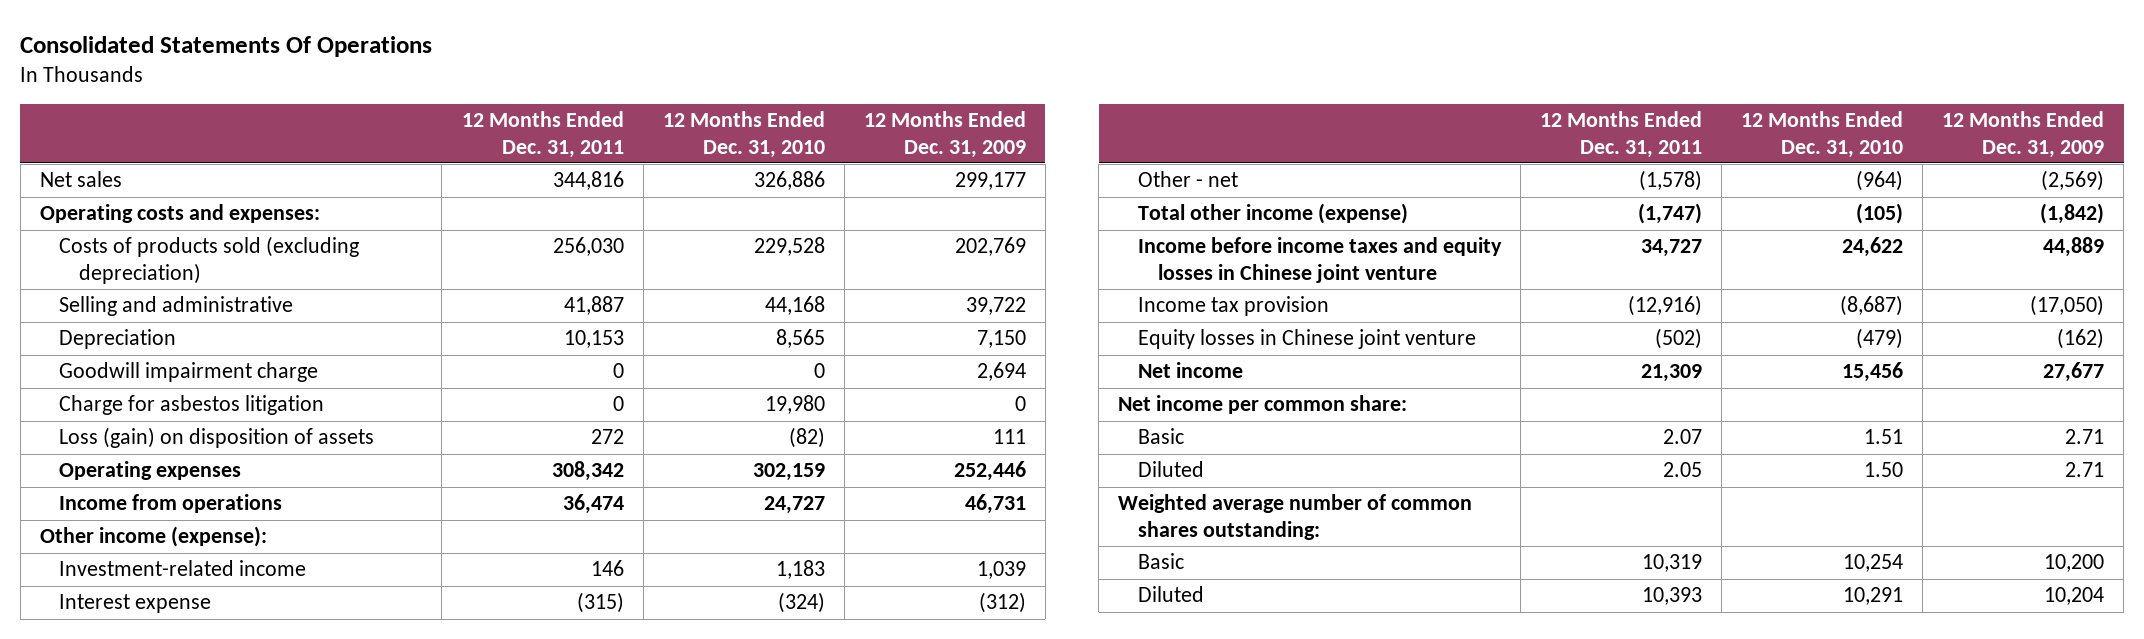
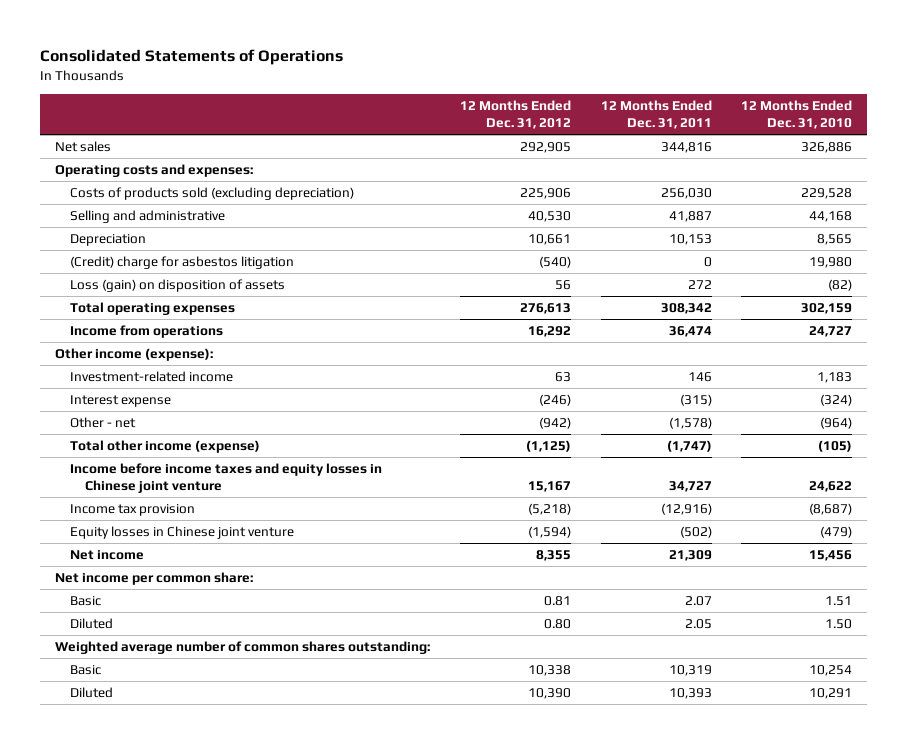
[20,36,433,58] Consolidated Statements Of Operations -> [39,49,343,66] Consolidated Statements of Operations
[863,110,1026,158] 12 Months Ended Dec. 31, 2009 -> none
none -> [459,99,571,129] 12 Months Ended Dec. 31, 2012
[59,362,319,383] Goodwill impairment charge -> none
[59,395,325,416] Charge for asbestos litigation -> [69,256,294,270] (Credit) charge for asbestos litigation
[59,461,242,481] Operating expenses -> [69,302,235,316] Total operating expenses

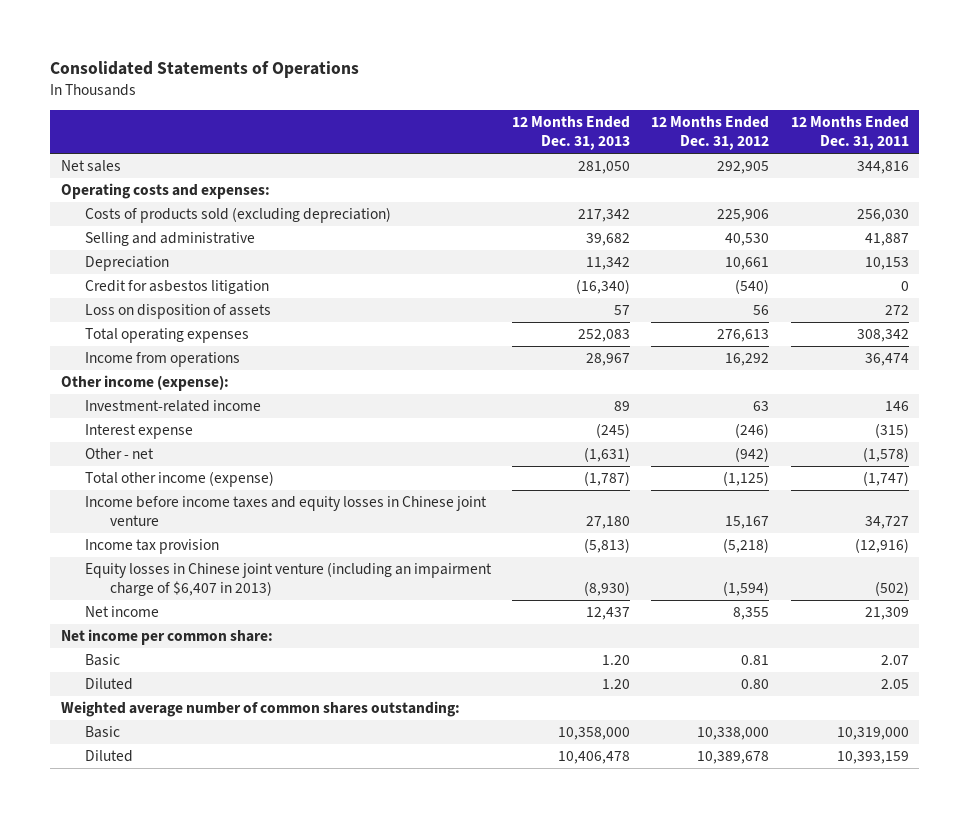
[741,99,853,129] 12 Months Ended Dec. 31, 2010 -> none
none -> [512,116,631,151] 12 Months Ended Dec. 31, 2013
[69,256,294,270] (Credit) charge for asbestos litigation -> [85,280,270,295] Credit for asbestos litigation
[69,279,285,293] Loss (gain) on disposition of assets -> [85,304,272,320] Loss on disposition of assets
[69,526,294,540] Equity losses in Chinese joint venture -> [85,562,493,597] Equity losses in Chinese joint venture (including an impairment charge of $6,407 in 2013)
[527,665,571,677] 10,338 -> [697,727,770,741] 10,338,000
[668,665,712,677] 10,319 -> [836,727,909,741] 10,319,000
[527,688,571,700] 10,390 -> [697,751,770,765] 10,389,678
[668,688,712,700] 10,393 -> [836,751,909,765] 10,393,159

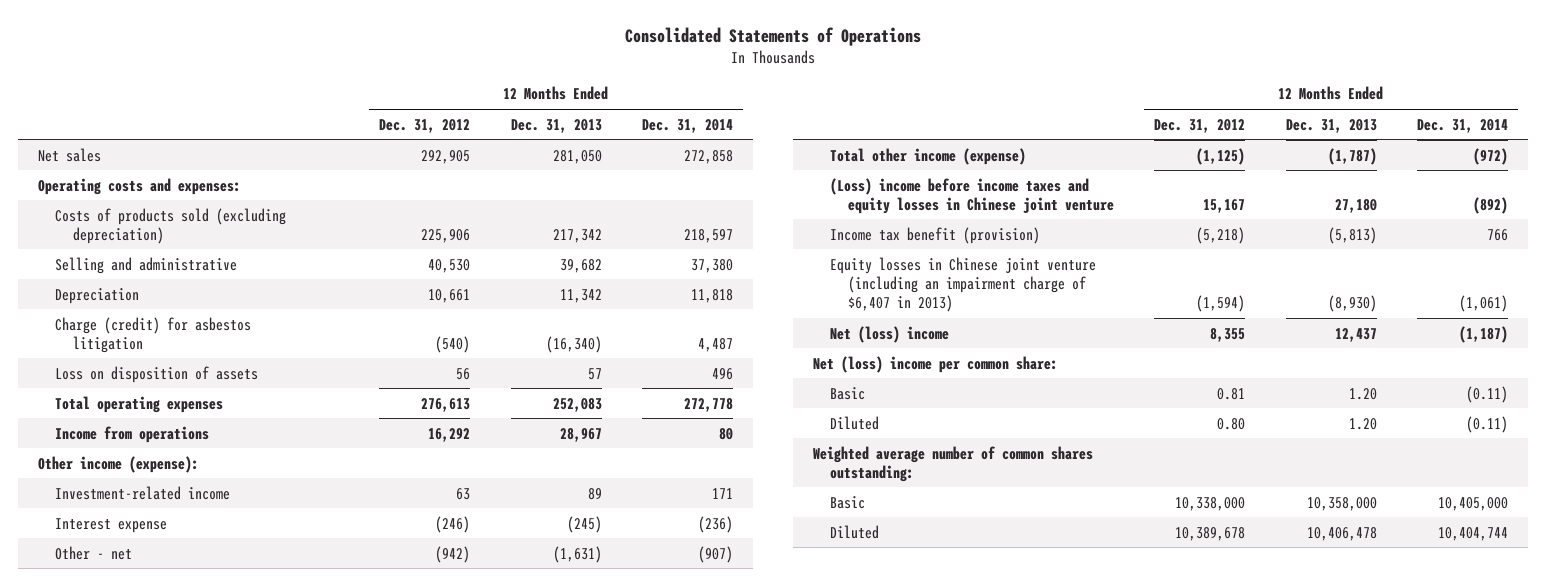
[790,116,909,151] 12 Months Ended Dec. 31, 2011 -> none
none -> [642,118,734,133] Dec. 31, 2014
[85,280,270,295] Credit for asbestos litigation -> [55,316,252,353] Charge (credit) for asbestos litigation
[85,496,488,527] Income before income taxes and equity losses in Chinese joint venture -> [830,177,1114,214] (Loss) income before income taxes and equity losses in Chinese joint venture
[85,539,220,555] Income tax provision -> [830,226,1041,244] Income tax benefit (provision)
[85,606,160,618] Net income -> [830,325,950,343] Net (loss) income
[60,629,273,646] Net income per common share: -> [812,355,1058,373] Net (loss) income per common share:

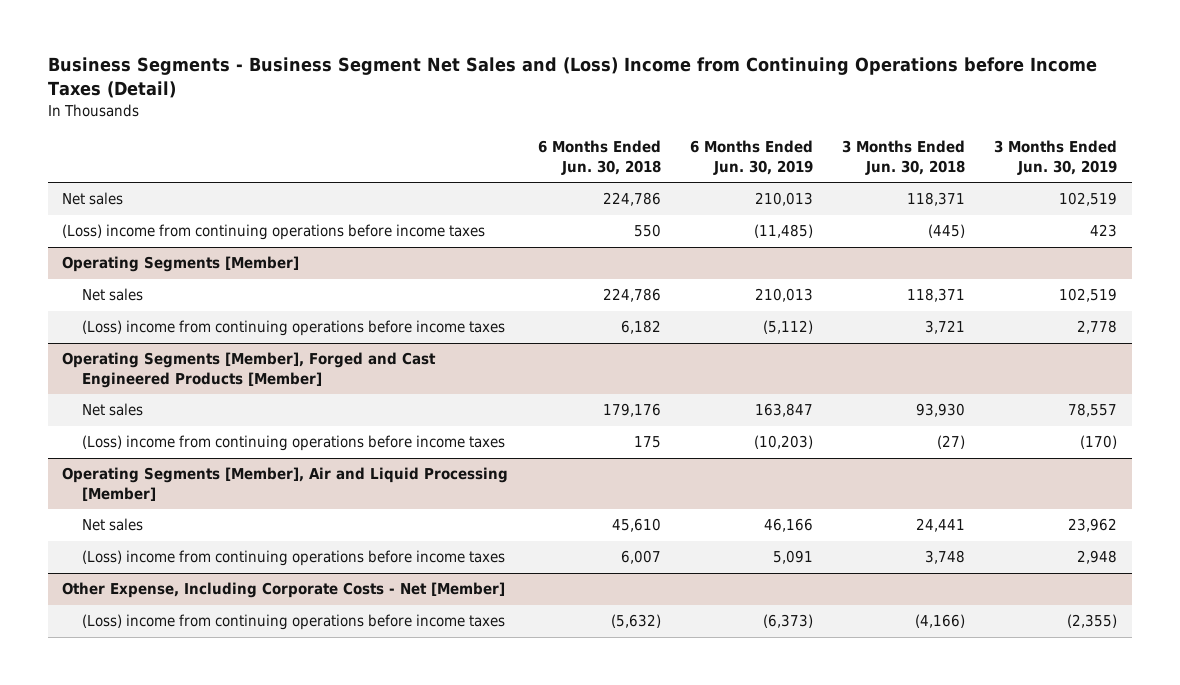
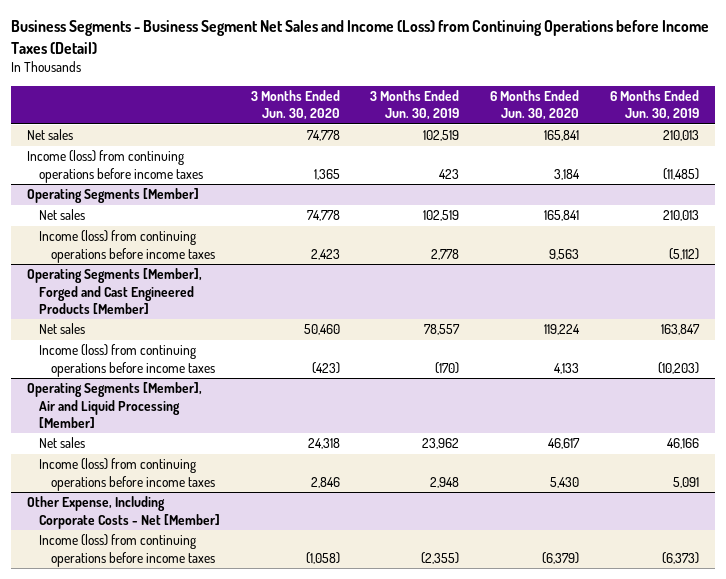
[47,57,1097,99] Business Segments - Business Segment Net Sales and (Loss) Income from Continuing Operations before Income Taxes (Detail) -> [11,20,710,54] Business Segments - Business Segment Net Sales and Income (Loss) from Continuing Operations before Income Taxes (Detail)
[537,140,661,176] 6 Months Ended Jun. 30, 2018 -> none
[842,140,966,176] 3 Months Ended Jun. 30, 2018 -> none
none -> [250,90,340,121] 3 Months Ended Jun. 30, 2020
none -> [490,90,580,121] 6 Months Ended Jun. 30, 2020
[62,224,486,241] (Loss) income from continuing operations before income taxes -> [26,150,203,183] Income (loss) from continuing operations before income taxes
[81,320,505,337] (Loss) income from continuing operations before income taxes -> [38,230,215,263] Income (loss) from continuing operations before income taxes
[81,435,505,452] (Loss) income from continuing operations before income taxes -> [38,344,215,377] Income (loss) from continuing operations before income taxes
[81,550,505,567] (Loss) income from continuing operations before income taxes -> [38,458,215,491] Income (loss) from continuing operations before income taxes
[81,614,505,631] (Loss) income from continuing operations before income taxes -> [38,534,215,567] Income (loss) from continuing operations before income taxes

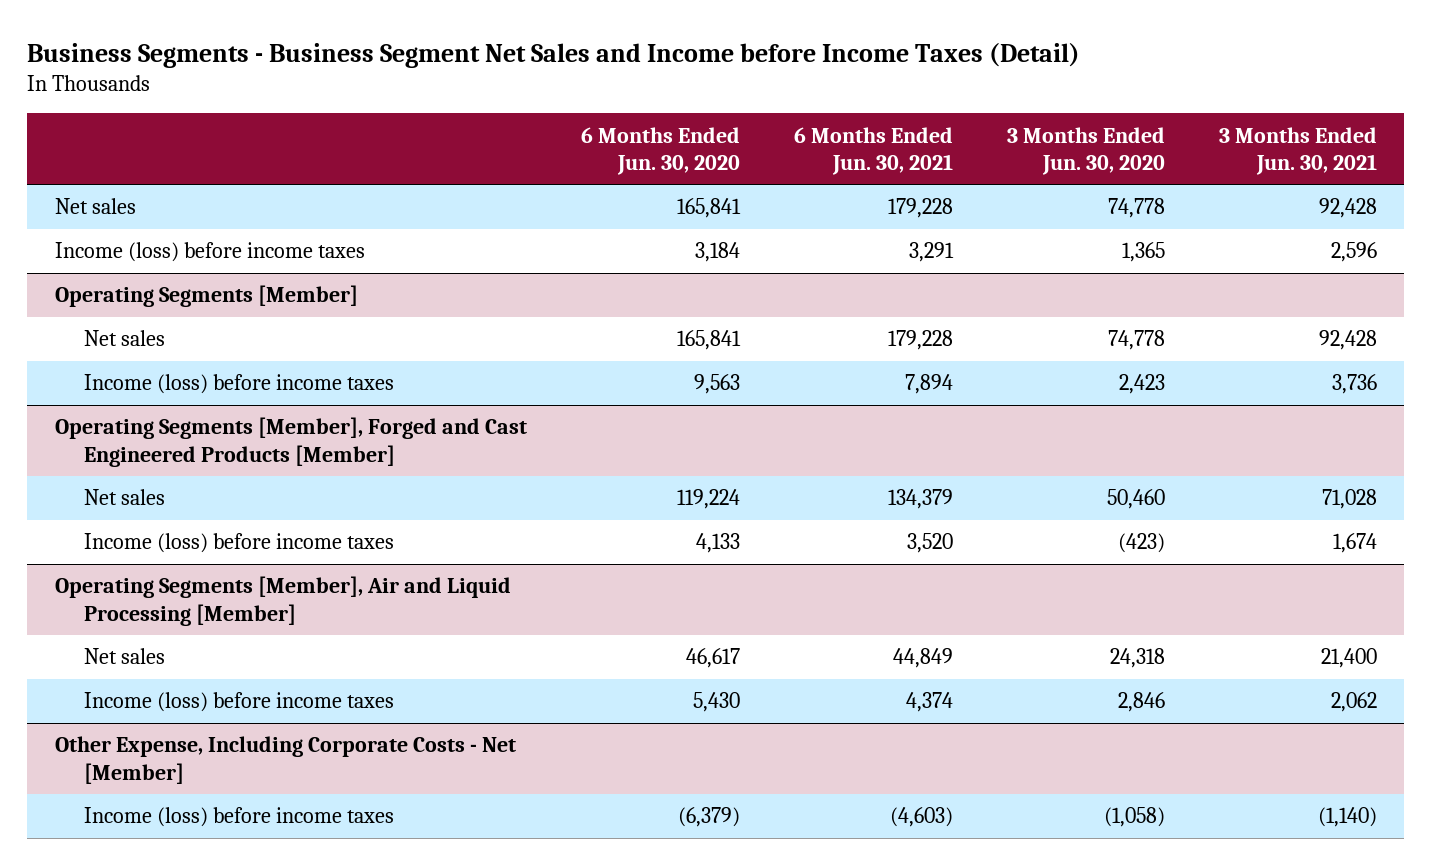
[11,20,710,54] Business Segments - Business Segment Net Sales and Income (Loss) from Continuing Operations before Income Taxes (Detail) -> [27,42,1081,68] Business Segments - Business Segment Net Sales and Income before Income Taxes (Detail)
[370,90,460,121] 3 Months Ended Jun. 30, 2019 -> none
[610,90,700,121] 6 Months Ended Jun. 30, 2019 -> none
none -> [793,126,953,176] 6 Months Ended Jun. 30, 2021
none -> [1218,126,1377,176] 3 Months Ended Jun. 30, 2021
[26,150,203,183] Income (loss) from continuing operations before income taxes -> [54,242,365,263] Income (loss) before income taxes
[38,230,215,263] Income (loss) from continuing operations before income taxes -> [83,374,394,395] Income (loss) before income taxes
[38,344,215,377] Income (loss) from continuing operations before income taxes -> [83,533,394,554] Income (loss) before income taxes
[38,458,215,491] Income (loss) from continuing operations before income taxes -> [83,692,394,713] Income (loss) before income taxes
[38,534,215,567] Income (loss) from continuing operations before income taxes -> [83,807,394,828] Income (loss) before income taxes

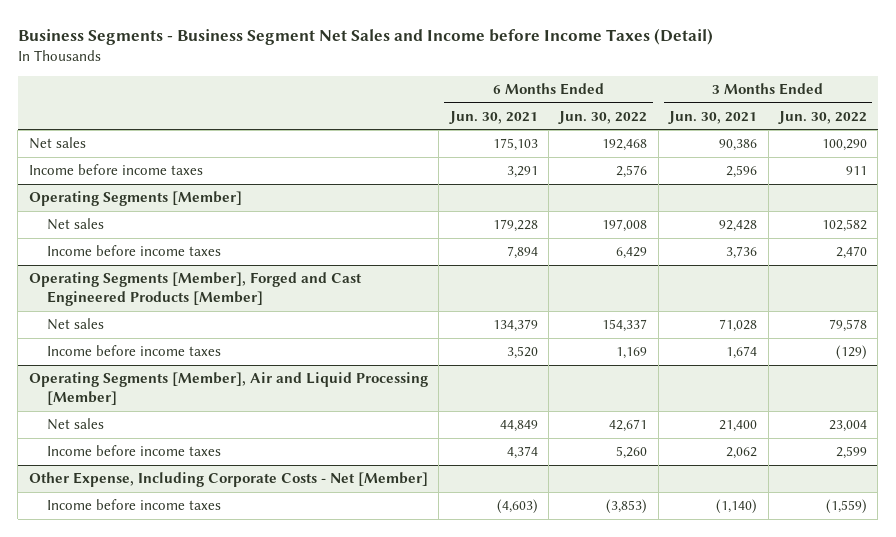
[580,126,740,176] 6 Months Ended Jun. 30, 2020 -> none
[1006,126,1165,176] 3 Months Ended Jun. 30, 2020 -> none
none -> [558,110,648,124] Jun. 30, 2022
none -> [778,110,868,124] Jun. 30, 2022
[887,198,953,219] 179,228 -> [492,138,538,152] 175,103
[1318,198,1377,219] 92,428 -> [719,139,758,152] 90,386
[54,242,365,263] Income (loss) before income taxes -> [28,164,203,176] Income before income taxes
[83,374,394,395] Income (loss) before income taxes -> [46,245,221,257] Income before income taxes
[83,533,394,554] Income (loss) before income taxes -> [46,345,221,357] Income before income taxes
[83,692,394,713] Income (loss) before income taxes -> [46,445,221,457] Income before income taxes
[83,807,394,828] Income (loss) before income taxes -> [46,499,221,511] Income before income taxes

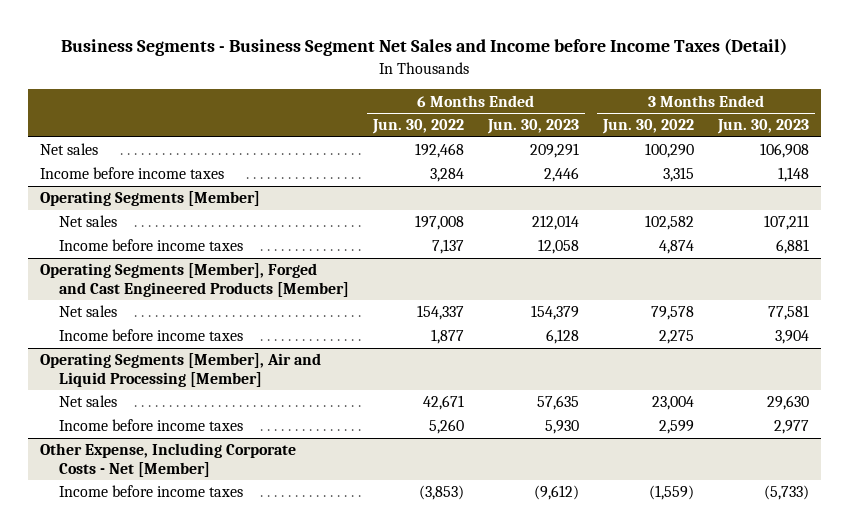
[448,110,538,124] Jun. 30, 2021 -> none
[668,110,758,124] Jun. 30, 2021 -> none
none -> [486,119,579,135] Jun. 30, 2023
none -> [716,119,809,135] Jun. 30, 2023
[616,165,648,179] 2,576 -> [429,168,464,183] 3,284
[846,166,868,176] 911 -> [662,167,694,183] 3,315
[616,247,648,260] 6,429 -> [431,239,464,255] 7,137
[836,246,868,260] 2,470 -> [658,240,694,255] 4,874
[616,347,648,360] 1,169 -> [430,329,464,345] 1,877
[836,345,868,361] (129) -> [658,330,694,345] 2,275

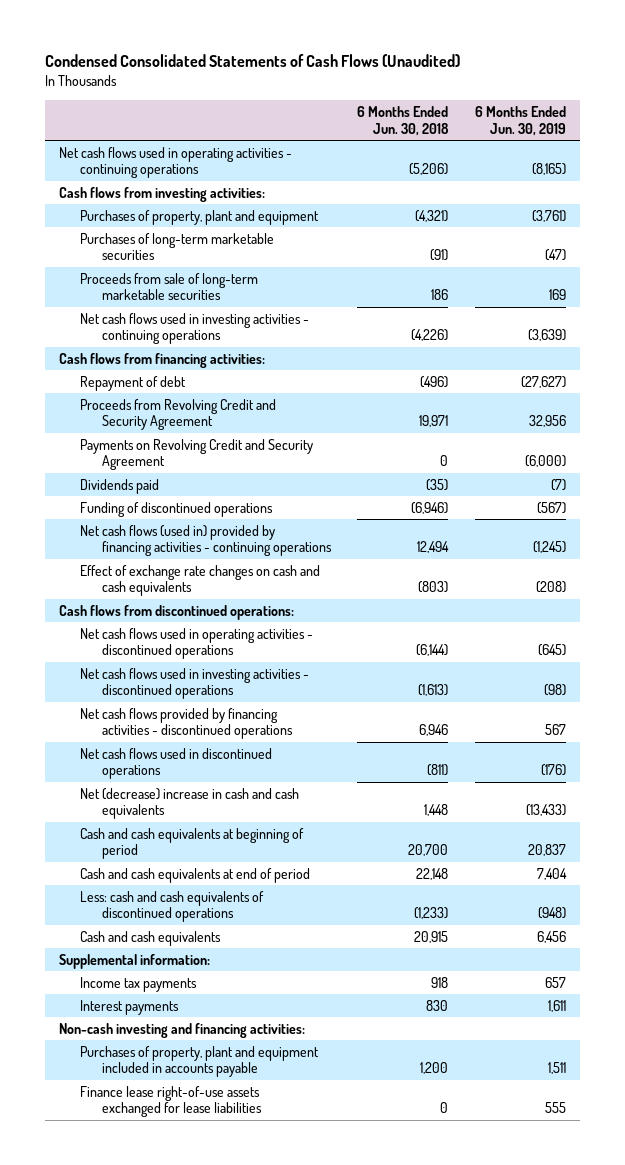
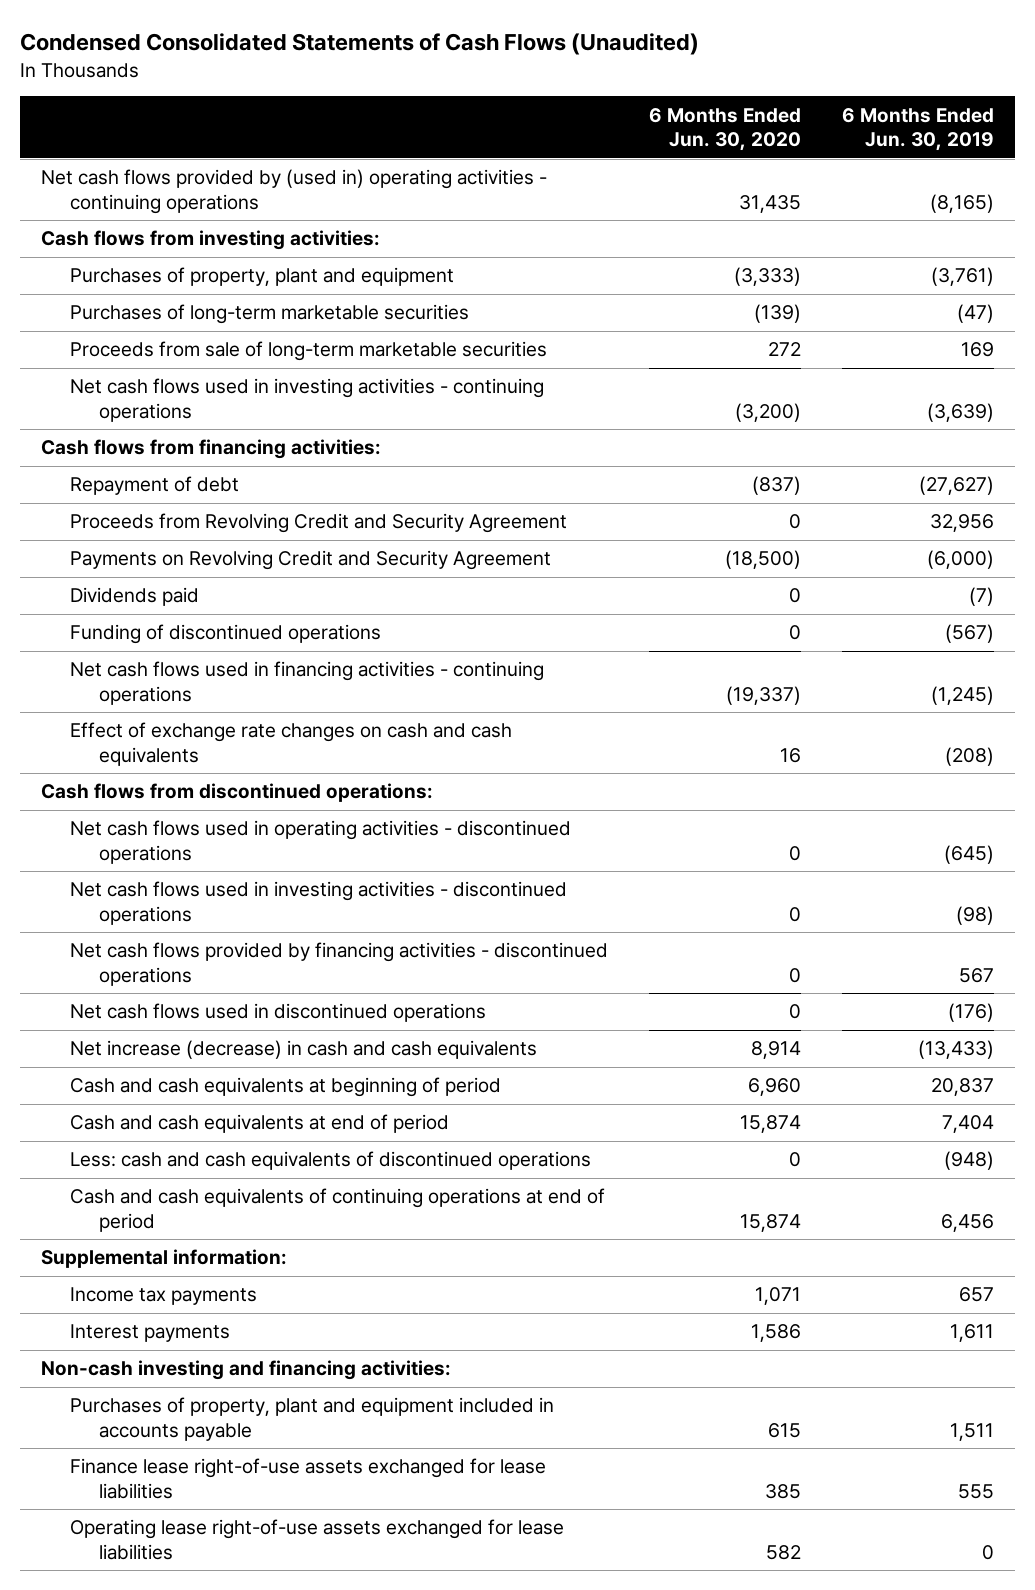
[357,106,450,136] 6 Months Ended Jun. 30, 2018 -> none
none -> [648,107,801,152] 6 Months Ended Jun. 30, 2020
[58,146,292,179] Net cash flows used in operating activities - continuing operations -> [40,169,547,215] Net cash flows provided by (used in) operating activities - continuing operations
[80,524,332,557] Net cash flows (used in) provided by financing activities - continuing operations -> [69,661,544,706] Net cash flows used in financing activities - continuing operations
[80,787,300,820] Net (decrease) increase in cash and cash equivalents -> [69,1040,537,1060] Net increase (decrease) in cash and cash equivalents
[80,930,222,946] Cash and cash equivalents -> [69,1188,605,1233] Cash and cash equivalents of continuing operations at end of period
none -> [69,1519,564,1561] Operating lease right-of-use assets exchanged for lease liabilities

